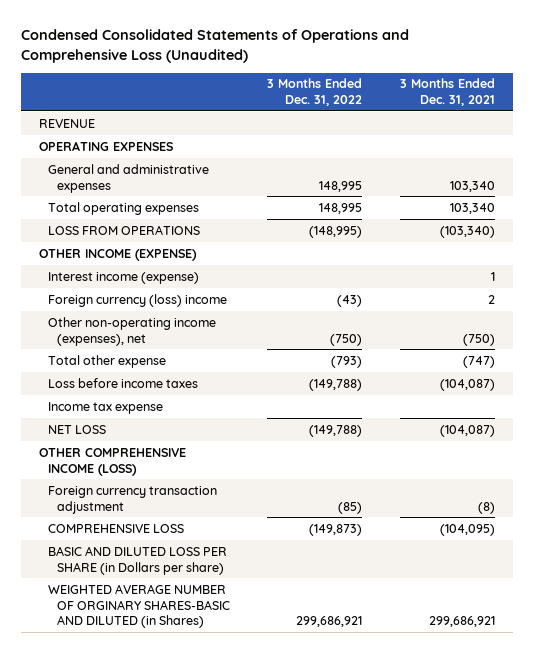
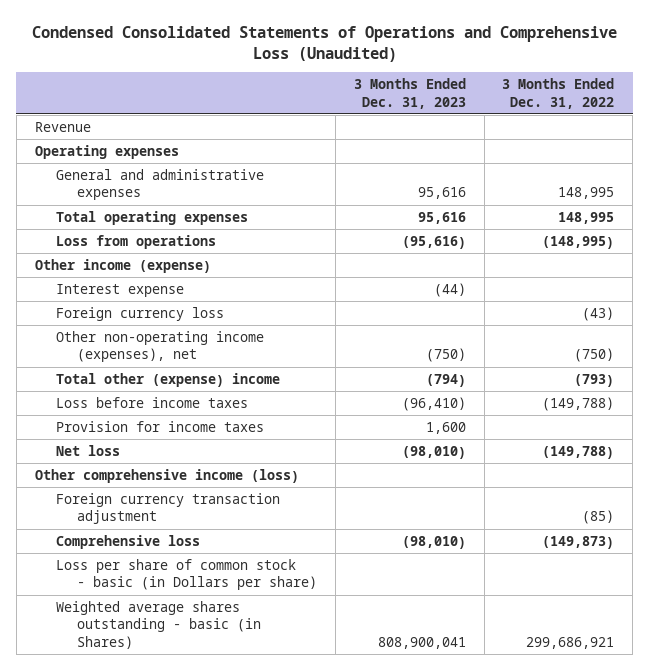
[399,78,495,107] 3 Months Ended Dec. 31, 2021 -> none
none -> [353,78,466,109] 3 Months Ended Dec. 31, 2023
[39,118,96,128] REVENUE -> [34,121,91,132] Revenue
[39,140,174,151] OPERATING EXPENSES -> [34,144,179,159] Operating expenses
[48,224,201,235] LOSS FROM OPERATIONS -> [55,234,216,249] Loss from operations
[39,248,198,261] OTHER INCOME (EXPENSE) -> [34,258,211,273] Other income (expense)
[48,271,200,284] Interest income (expense) -> [55,283,184,297] Interest expense
[48,293,228,307] Foreign currency (loss) income -> [55,306,224,321] Foreign currency loss
[48,354,167,368] Total other expense -> [55,372,280,387] Total other (expense) income
[48,401,164,414] Income tax expense -> [55,420,264,432] Provision for income taxes
[48,424,107,434] NET LOSS -> [55,444,120,456] Net loss
[39,447,187,476] OTHER COMPREHENSIVE INCOME (LOSS) -> [34,468,299,483] Other comprehensive income (loss)
[48,523,185,533] COMPREHENSIVE LOSS -> [55,534,200,549] Comprehensive loss
[48,545,228,575] BASIC AND DILUTED LOSS PER SHARE (in Dollars per share) -> [55,558,317,591] Loss per share of common stock - basic (in Dollars per share)
[48,583,231,629] WEIGHTED AVERAGE NUMBER OF ORGINARY SHARES-BASIC AND DILUTED (in Shares) -> [55,600,261,649] Weighted average shares outstanding - basic (in Shares)

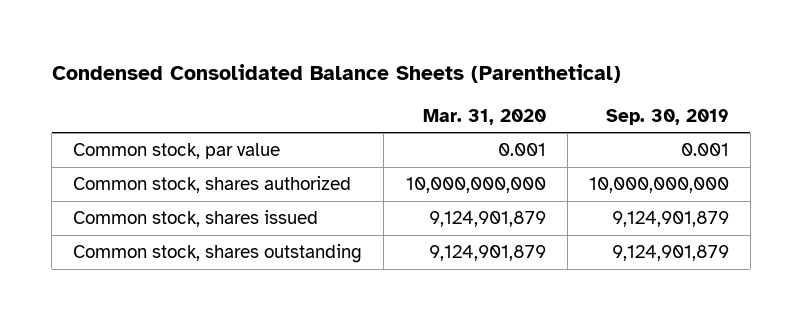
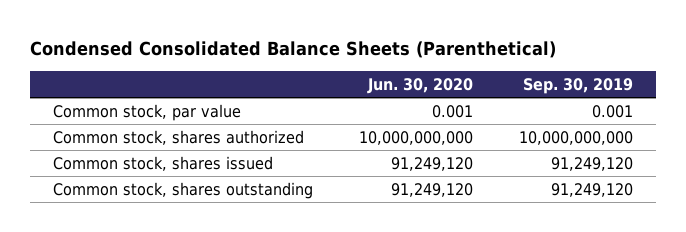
[422,108,546,125] Mar. 31, 2020 -> none
none -> [367,77,474,94] Jun. 30, 2020
[611,211,729,228] 9,124,901,879 -> [550,156,633,171] 91,249,120
[611,245,729,262] 9,124,901,879 -> [550,182,633,197] 91,249,120

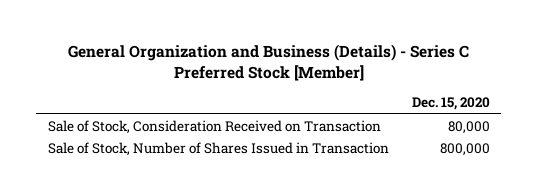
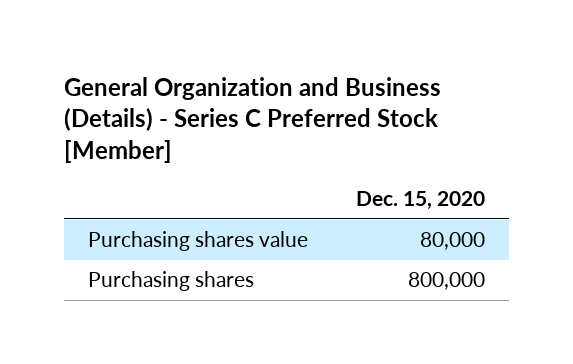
[47,119,381,134] Sale of Stock, Consideration Received on Transaction -> [87,231,308,252] Purchasing shares value
[47,141,389,156] Sale of Stock, Number of Shares Issued in Transaction -> [87,271,254,292] Purchasing shares

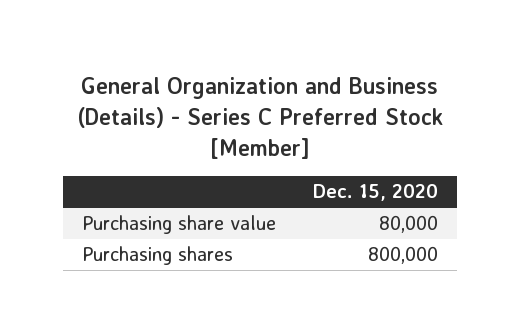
[87,231,308,252] Purchasing shares value -> [81,215,276,235] Purchasing share value

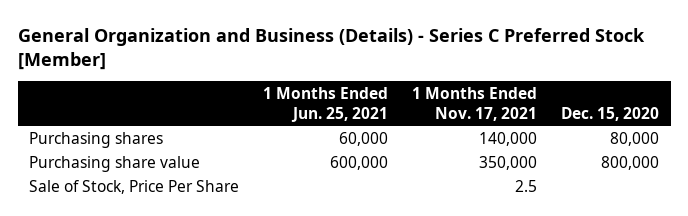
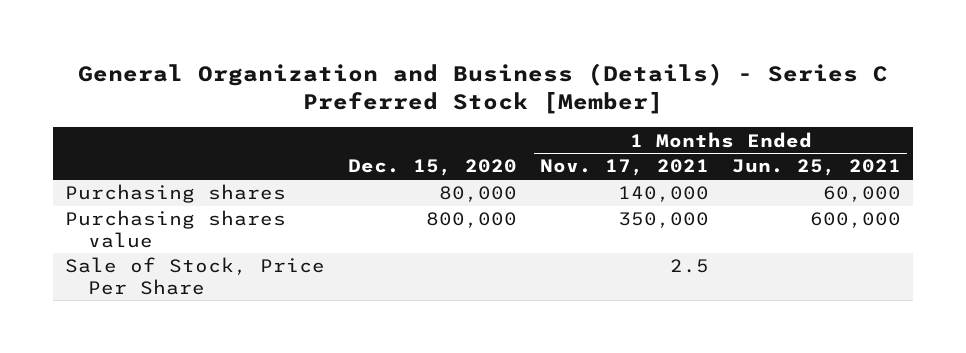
[29,155,201,172] Purchasing share value -> [64,210,286,248] Purchasing shares value

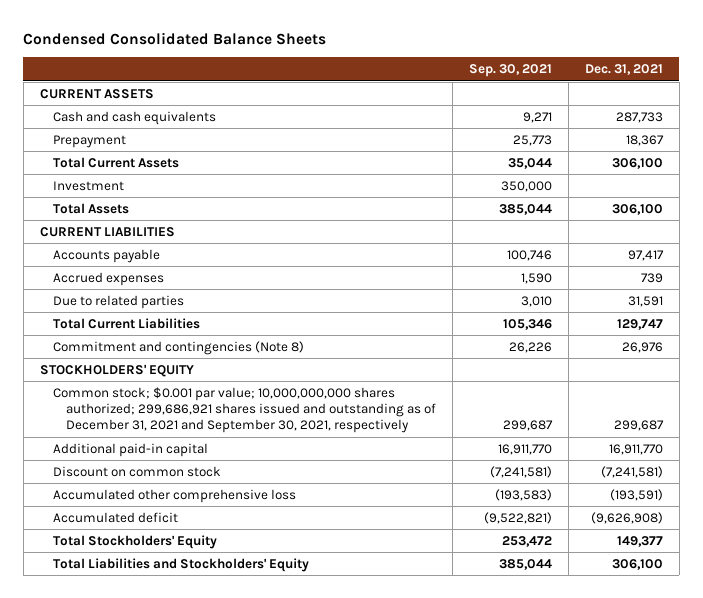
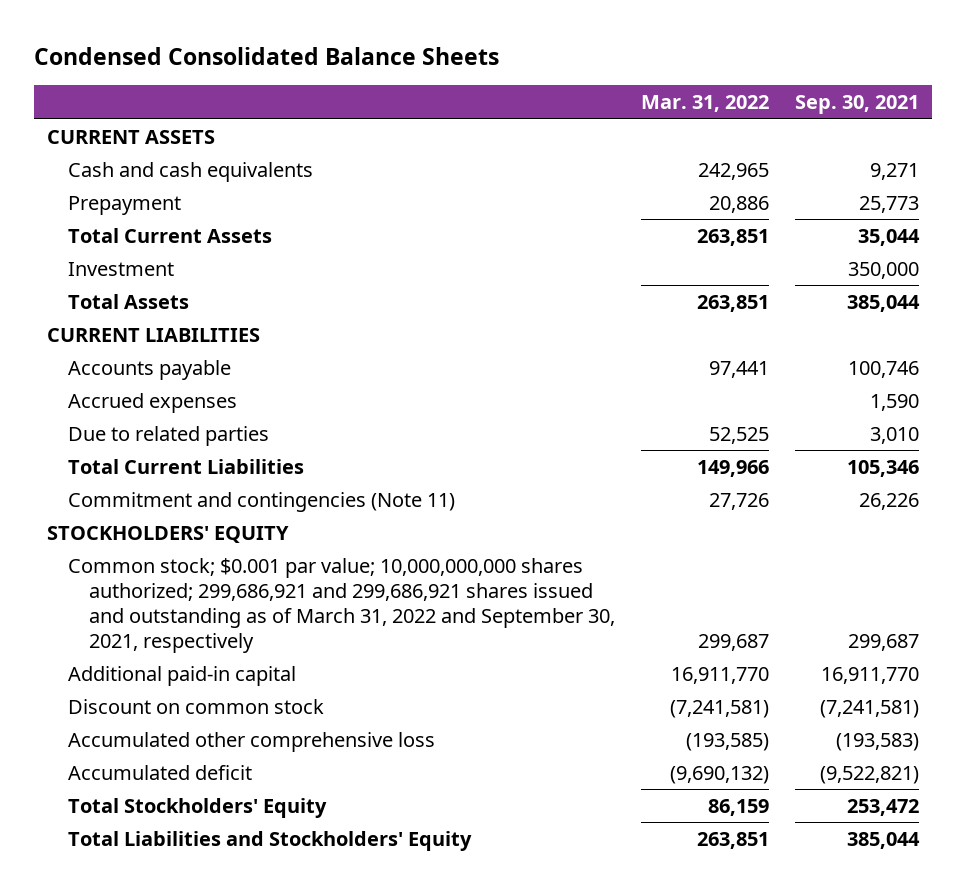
[584,64,663,76] Dec. 31, 2021 -> none
none -> [641,95,770,113] Mar. 31, 2022
[52,340,304,355] Commitment and contingencies (Note 8) -> [67,491,455,512] Commitment and contingencies (Note 11)
[52,386,436,434] Common stock; $0.001 par value; 10,000,000,000 shares authorized; 299,686,921 shares issued and outstanding as of December 31, 2021 and September 30, 2021, respectively -> [67,557,615,653] Common stock; $0.001 par value; 10,000,000,000 shares authorized; 299,686,921 and 299,686,921 shares issued and outstanding as of March 31, 2022 and September 30, 2021, respectively

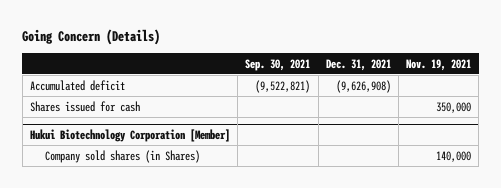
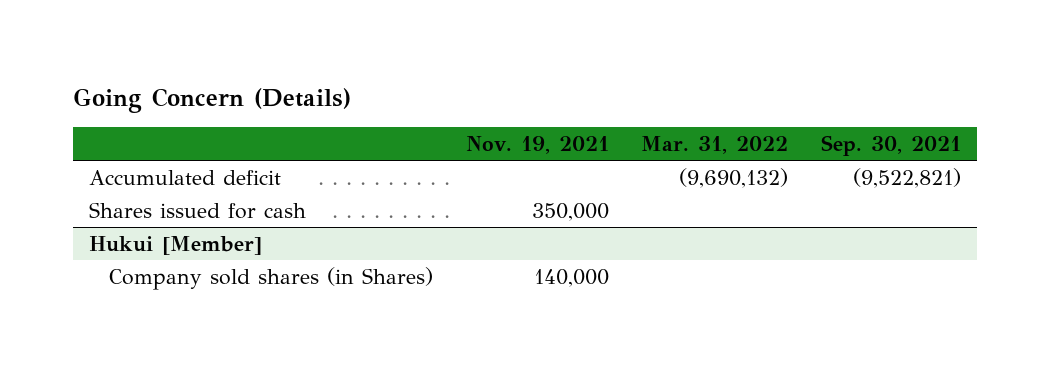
[325,58,391,71] Dec. 31, 2021 -> none
none -> [641,135,789,154] Mar. 31, 2022
[30,128,231,142] Hukui Biotechnology Corporation [Member] -> [89,235,263,255] Hukui [Member]

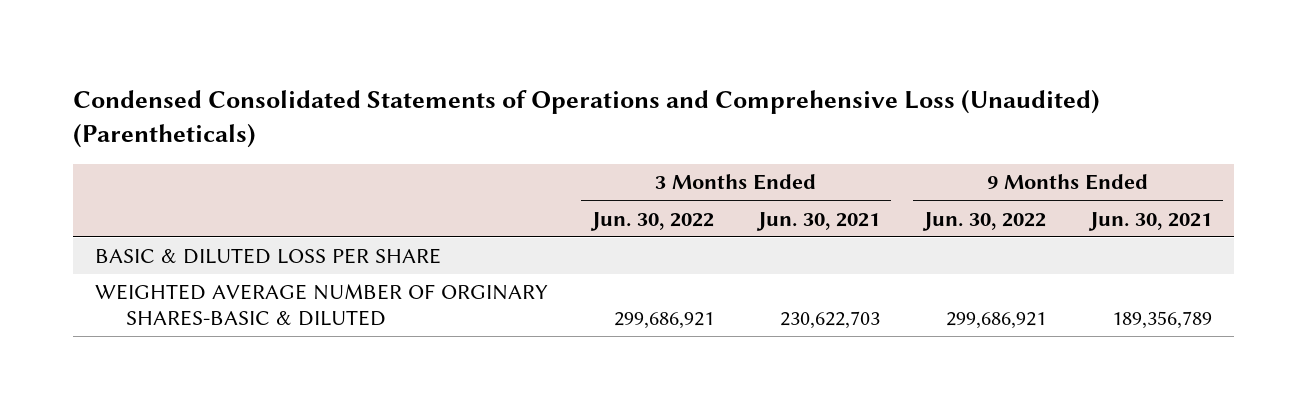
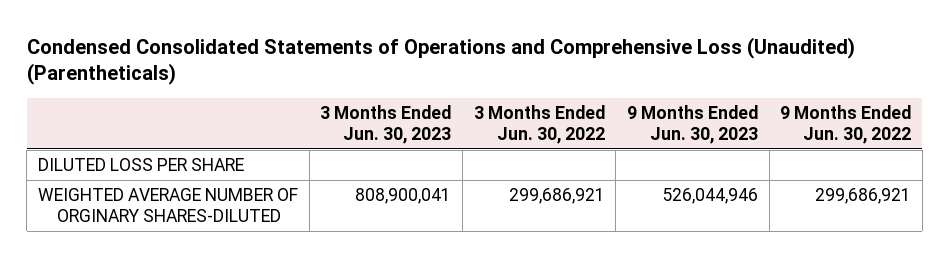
[755,211,880,231] Jun. 30, 2021 -> none
[1087,211,1212,231] Jun. 30, 2021 -> none
none -> [320,104,452,144] 3 Months Ended Jun. 30, 2023
none -> [626,104,758,144] 9 Months Ended Jun. 30, 2023
[95,248,442,265] BASIC & DILUTED LOSS PER SHARE -> [37,158,244,172] DILUTED LOSS PER SHARE
[95,284,549,327] WEIGHTED AVERAGE NUMBER OF ORGINARY SHARES-BASIC & DILUTED -> [37,188,298,223] WEIGHTED AVERAGE NUMBER OF ORGINARY SHARES-DILUTED

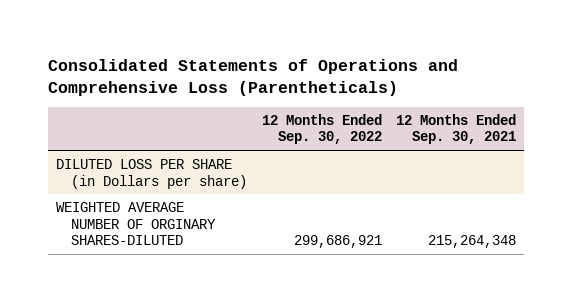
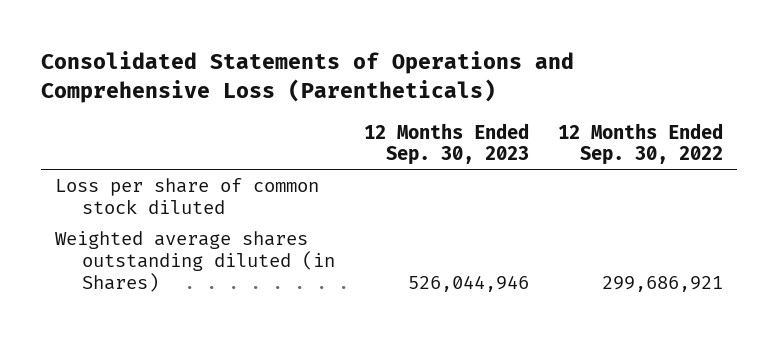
[396,113,517,145] 12 Months Ended Sep. 30, 2021 -> none
none -> [363,122,529,166] 12 Months Ended Sep. 30, 2023
[55,158,247,189] DILUTED LOSS PER SHARE (in Dollars per share) -> [55,178,320,214] Loss per share of common stock diluted
[55,201,216,246] WEIGHTED AVERAGE NUMBER OF ORGINARY SHARES-DILUTED -> [55,231,335,292] Weighted average shares outstanding diluted (in Shares)

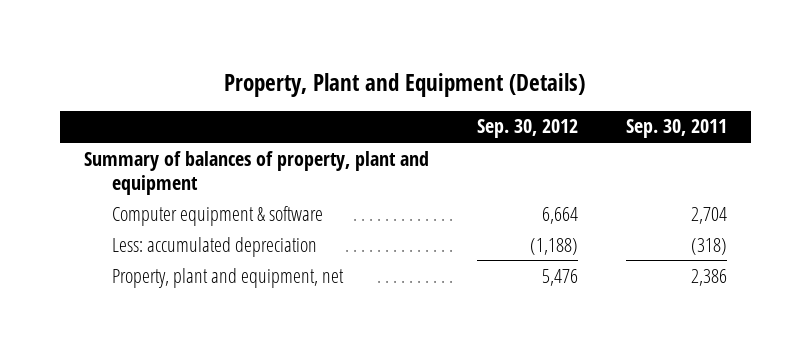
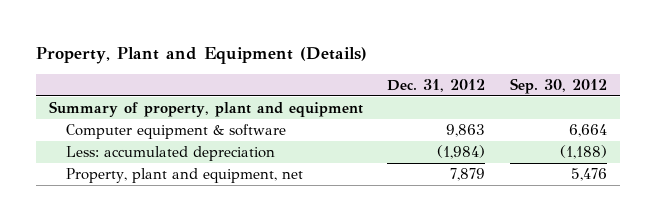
[625,119,727,139] Sep. 30, 2011 -> none
none -> [387,79,486,93] Dec. 31, 2012
[84,150,430,195] Summary of balances of property, plant and equipment -> [48,101,363,118] Summary of property, plant and equipment

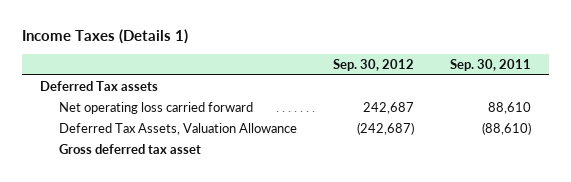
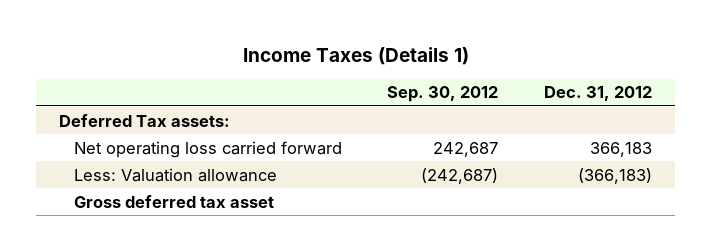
[450,59,532,72] Sep. 30, 2011 -> none
none -> [544,86,653,102] Dec. 31, 2012
[39,80,158,91] Deferred Tax assets -> [59,113,231,127] Deferred Tax assets:
[59,122,298,135] Deferred Tax Assets, Valuation Allowance -> [73,167,277,182] Less: Valuation allowance

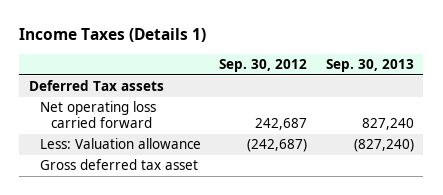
[544,86,653,102] Dec. 31, 2012 -> none
none -> [326,59,415,73] Sep. 30, 2013
[59,113,231,127] Deferred Tax assets: -> [28,80,164,92] Deferred Tax assets

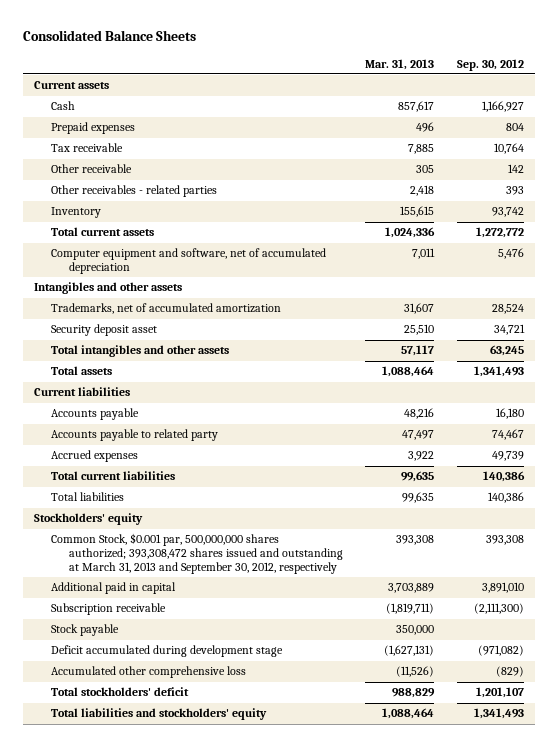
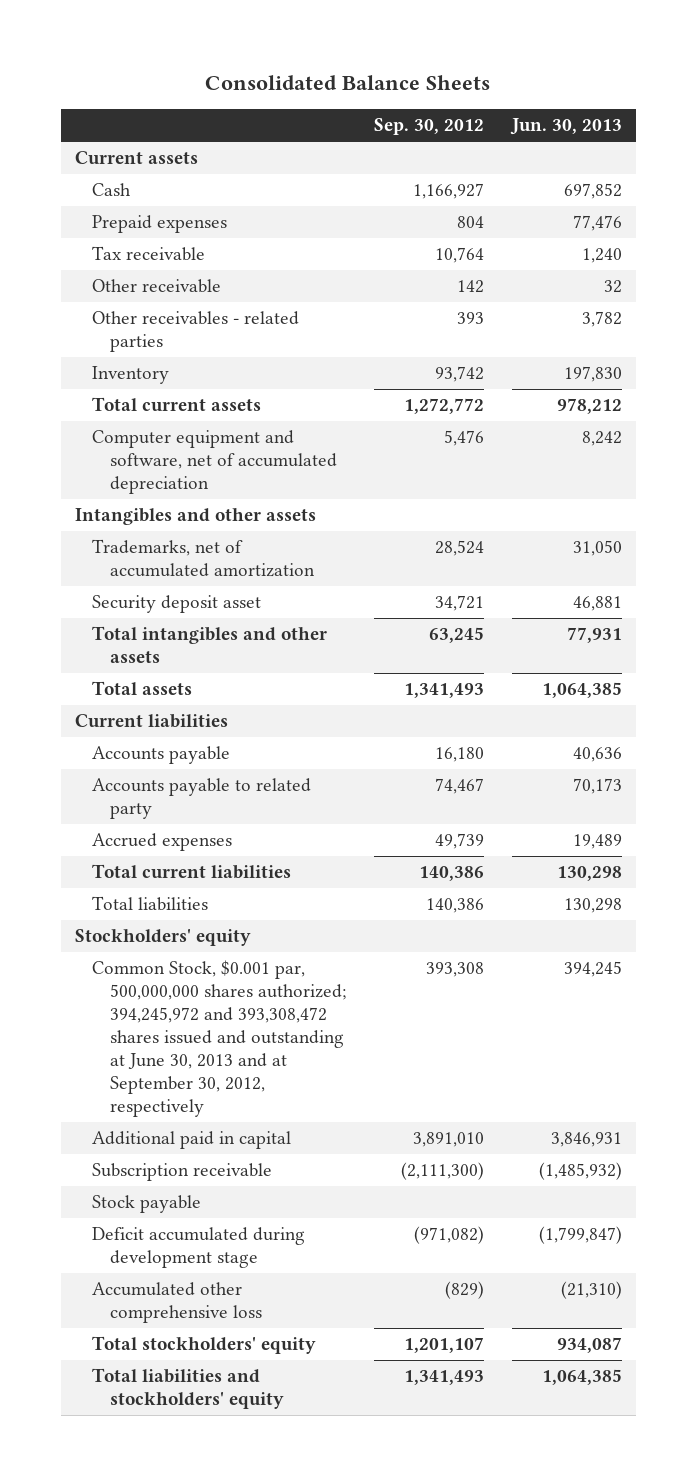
[365,58,435,70] Mar. 31, 2013 -> none
none -> [510,118,623,136] Jun. 30, 2013
[51,533,343,574] Common Stock, $0.001 par, 500,000,000 shares authorized; 393,308,472 shares issued and outstanding at March 31, 2013 and September 30, 2012, respectively -> [92,960,346,1118] Common Stock, $0.001 par, 500,000,000 shares authorized; 394,245,972 and 393,308,472 shares issued and outstanding at June 30, 2013 and at September 30, 2012, respectively
[51,687,190,697] Total stockholders' deficit -> [92,1336,317,1355] Total stockholders' equity

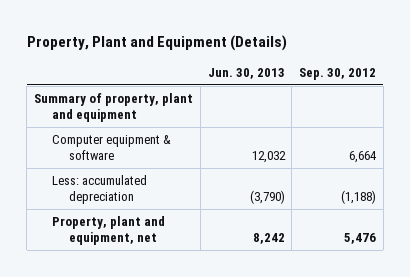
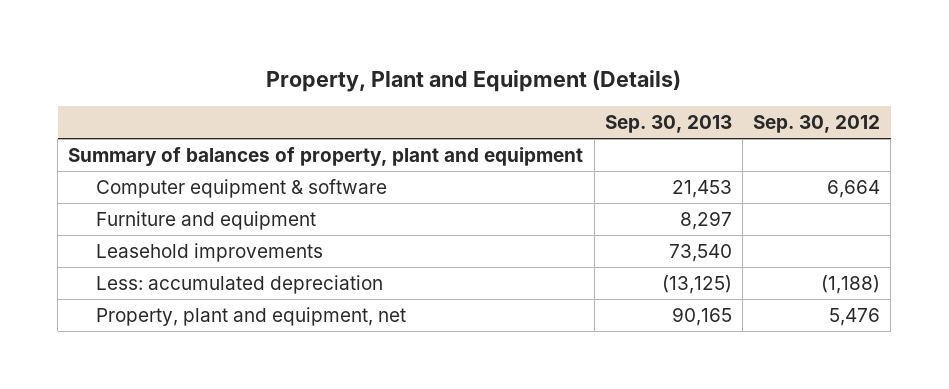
[207,67,285,79] Jun. 30, 2013 -> none
none -> [604,114,732,133] Sep. 30, 2013
[34,93,194,123] Summary of property, plant and equipment -> [68,147,584,167] Summary of balances of property, plant and equipment
none -> [95,211,316,231] Furniture and equipment
none -> [95,243,323,263] Leasehold improvements

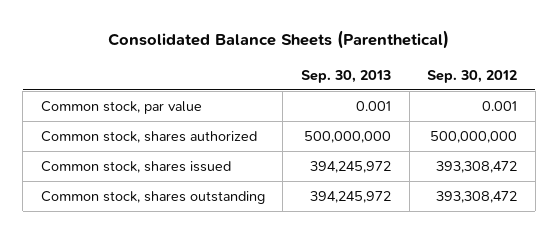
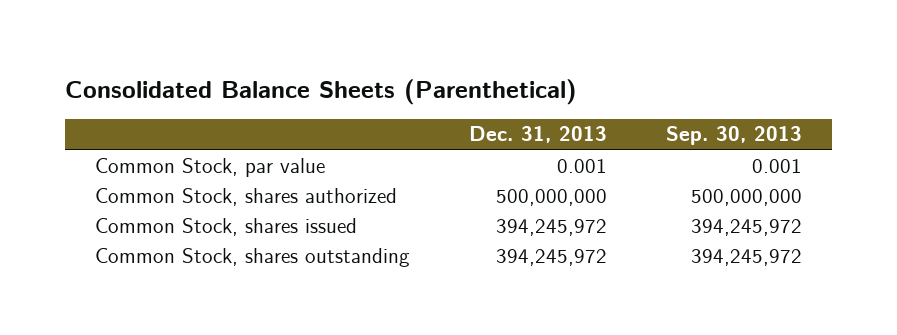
[427,69,518,83] Sep. 30, 2012 -> none
none -> [468,126,607,144] Dec. 31, 2013
[40,100,202,114] Common stock, par value -> [94,157,325,177] Common Stock, par value
[40,130,257,143] Common stock, shares authorized -> [94,187,397,206] Common Stock, shares authorized
[40,160,231,173] Common stock, shares issued -> [94,217,357,236] Common Stock, shares issued
[40,190,265,204] Common stock, shares outstanding -> [94,247,410,267] Common Stock, shares outstanding

